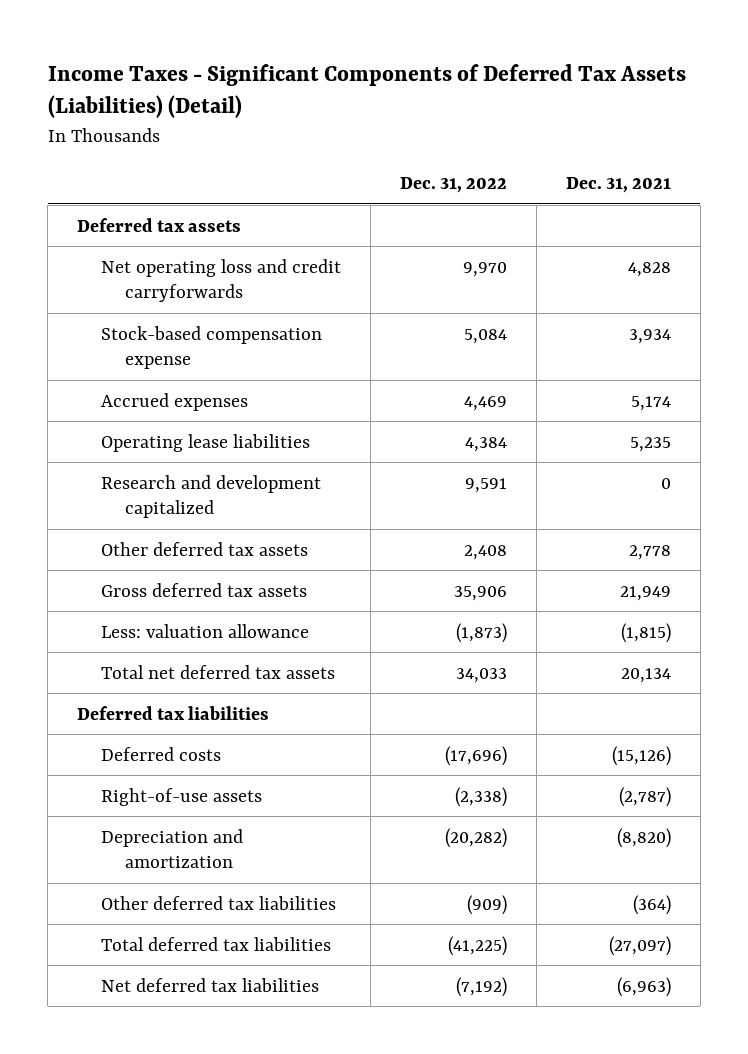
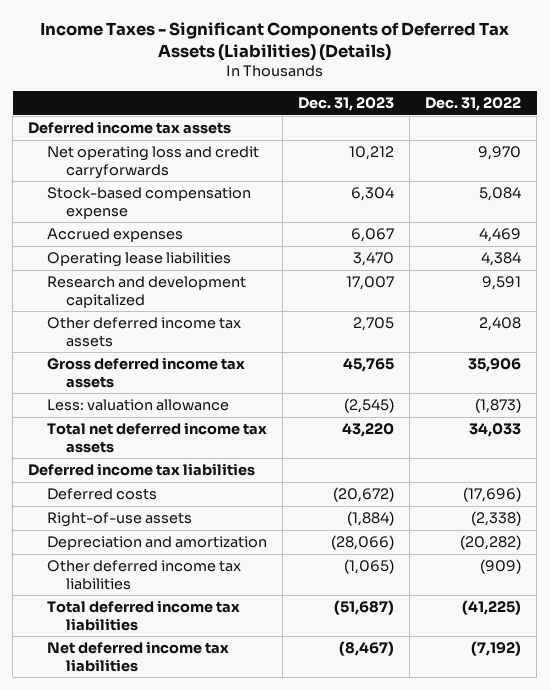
[47,63,686,119] Income Taxes - Significant Components of Deferred Tax Assets (Liabilities) (Detail) -> [39,21,509,62] Income Taxes - Significant Components of Deferred Tax Assets (Liabilities) (Details)
[565,177,671,194] Dec. 31, 2021 -> none
none -> [298,96,395,111] Dec. 31, 2023
[77,217,242,232] Deferred tax assets -> [28,121,232,135] Deferred income tax assets
[101,541,309,556] Other deferred tax assets -> [47,317,242,347] Other deferred income tax assets
[101,582,308,597] Gross deferred tax assets -> [47,357,246,388] Gross deferred income tax assets
[101,664,336,679] Total net deferred tax assets -> [47,422,268,453] Total net deferred income tax assets
[77,705,270,720] Deferred tax liabilities -> [28,463,256,477] Deferred income tax liabilities
[101,895,337,910] Other deferred tax liabilities -> [47,560,242,590] Other deferred income tax liabilities
[101,936,332,951] Total deferred tax liabilities -> [47,600,241,631] Total deferred income tax liabilities
[101,977,320,992] Net deferred tax liabilities -> [47,641,230,672] Net deferred income tax liabilities

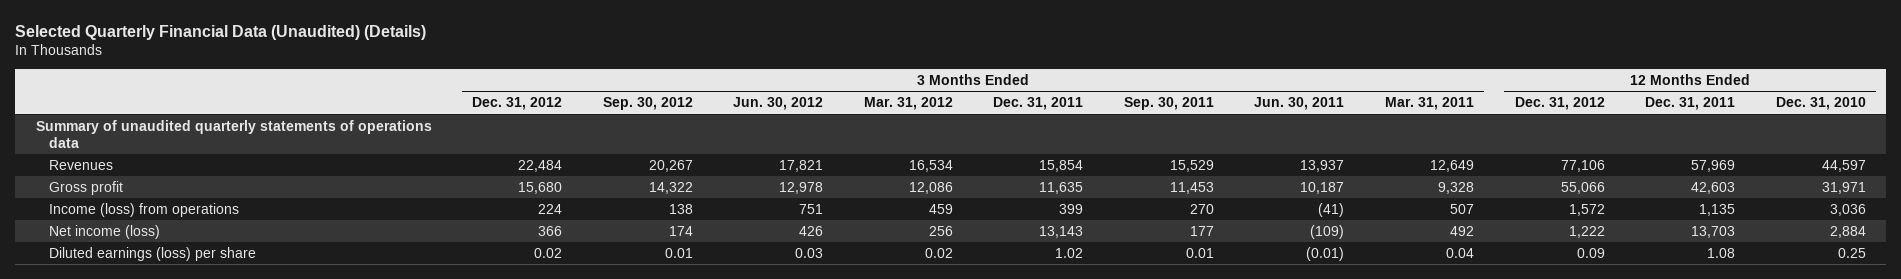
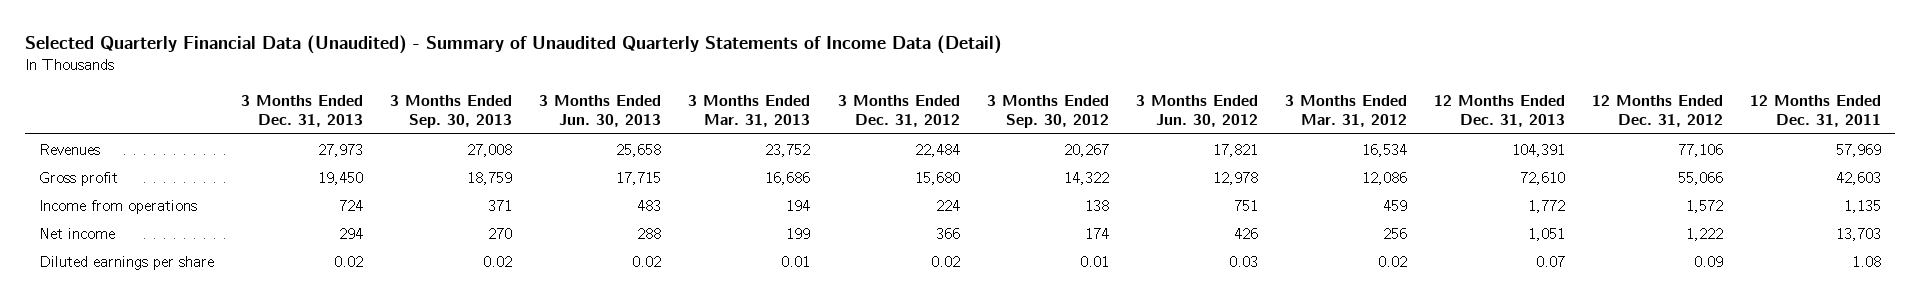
[15,24,427,40] Selected Quarterly Financial Data (Unaudited) (Details) -> [25,35,1003,55] Selected Quarterly Financial Data (Unaudited) - Summary of Unaudited Quarterly Statements of Income Data (Detail)
[993,97,1084,111] Dec. 31, 2011 -> none
[1123,97,1214,111] Sep. 30, 2011 -> none
[1254,97,1345,111] Jun. 30, 2011 -> none
[1385,97,1475,111] Mar. 31, 2011 -> none
[1775,97,1866,111] Dec. 31, 2010 -> none
none -> [240,94,363,128] 3 Months Ended Dec. 31, 2013
none -> [390,94,513,129] 3 Months Ended Sep. 30, 2013
none -> [539,94,662,128] 3 Months Ended Jun. 30, 2013
none -> [688,94,811,128] 3 Months Ended Mar. 31, 2013
none -> [1434,94,1566,128] 12 Months Ended Dec. 31, 2013
[35,119,432,148] Summary of unaudited quarterly statements of operations data -> none
[49,202,240,217] Income (loss) from operations -> [38,199,197,214] Income from operations
[49,224,161,239] Net income (loss) -> [38,227,115,239] Net income
[49,246,257,261] Diluted earnings (loss) per share -> [38,255,214,270] Diluted earnings per share

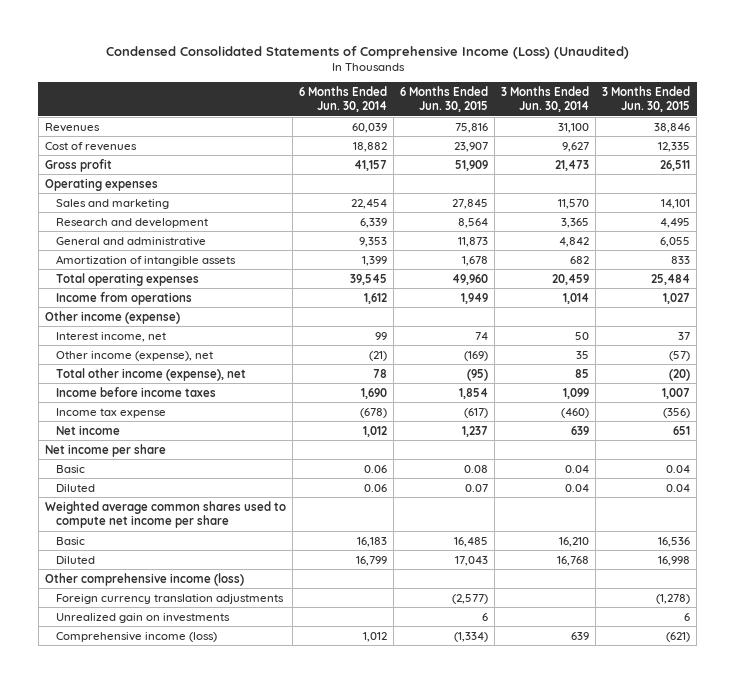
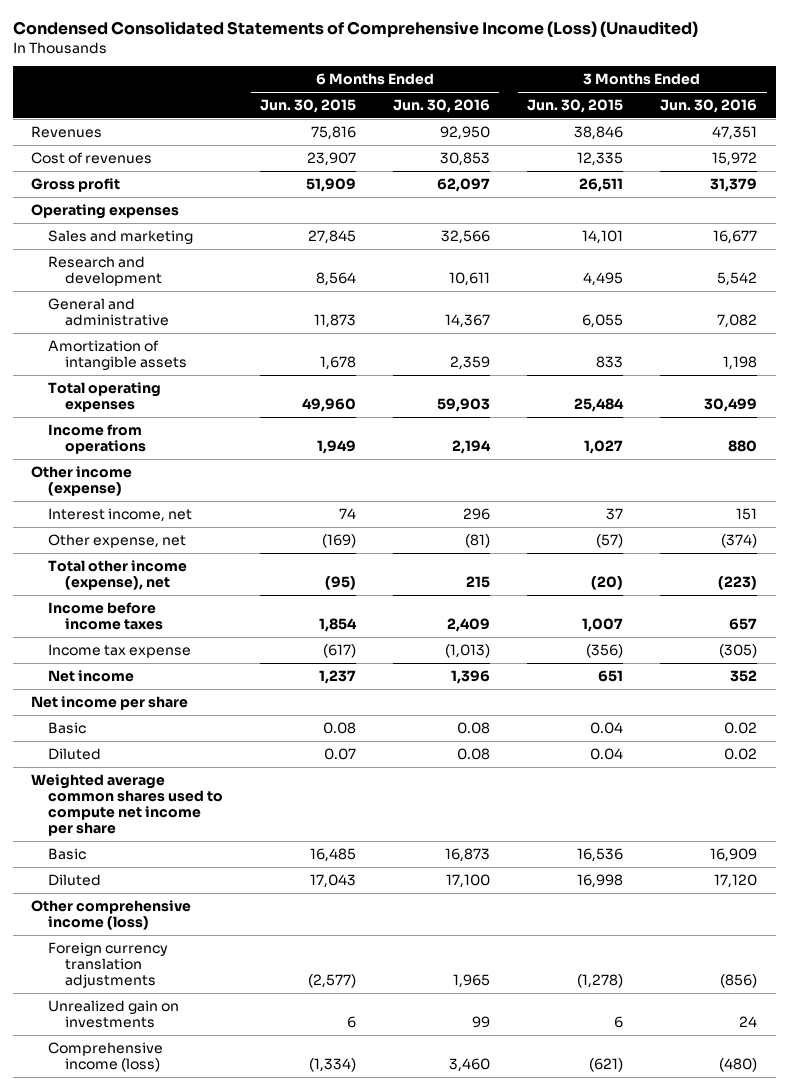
[298,85,387,113] 6 Months Ended Jun. 30, 2014 -> none
[501,85,590,113] 3 Months Ended Jun. 30, 2014 -> none
none -> [393,99,491,114] Jun. 30, 2016
none -> [660,99,758,114] Jun. 30, 2016
[55,350,213,361] Other income (expense), net -> [47,533,186,548] Other expense, net

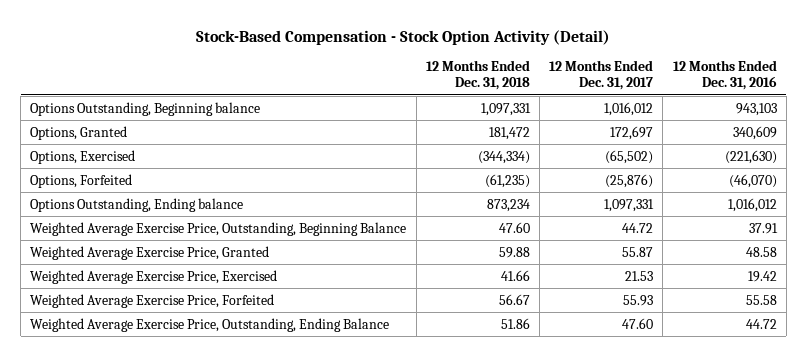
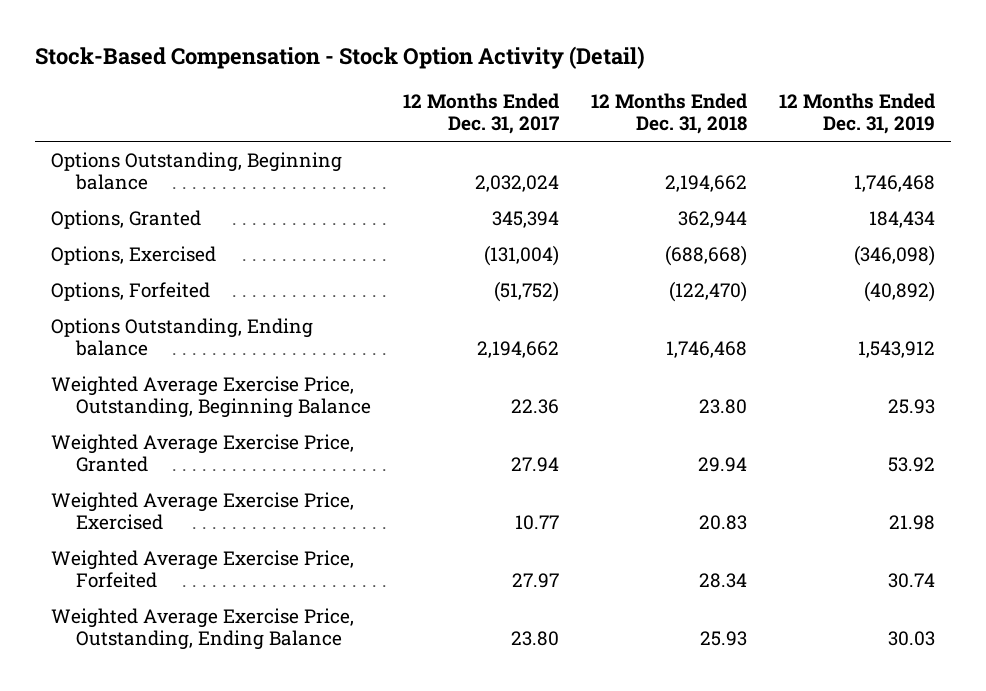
[672,60,777,91] 12 Months Ended Dec. 31, 2016 -> none
none -> [779,93,936,135] 12 Months Ended Dec. 31, 2019
[480,102,531,116] 1,097,331 -> [664,174,747,192] 2,194,662
[604,101,654,116] 1,016,012 -> [474,174,559,192] 2,032,024
[488,126,530,140] 181,472 -> [677,210,747,228] 362,944
[610,125,654,140] 172,697 -> [491,210,559,228] 345,394
[477,150,530,164] (344,334) -> [664,244,747,266] (688,668)
[605,149,654,164] (65,502) -> [483,244,559,266] (131,004)
[484,173,530,188] (61,235) -> [668,280,747,302] (122,470)
[605,173,654,188] (25,876) -> [493,280,559,302] (51,752)
[486,198,530,212] 873,234 -> [665,340,747,358] 1,746,468
[604,198,655,212] 1,097,331 -> [476,340,559,358] 2,194,662
[498,221,530,233] 47.60 -> [698,398,747,414] 23.80
[622,222,654,233] 44.72 -> [510,398,559,414] 22.36
[498,246,530,258] 59.88 -> [697,456,747,472] 29.94
[622,246,654,257] 55.87 -> [510,456,559,472] 27.94
[500,269,530,281] 41.66 -> [698,514,747,530] 20.83
[625,270,654,281] 21.53 -> [514,514,559,530] 10.77
[498,293,530,305] 56.67 -> [698,572,747,588] 28.34
[623,294,654,306] 55.93 -> [511,572,559,588] 27.97
[500,317,530,329] 51.86 -> [699,630,747,646] 25.93
[622,317,654,329] 47.60 -> [510,630,559,646] 23.80

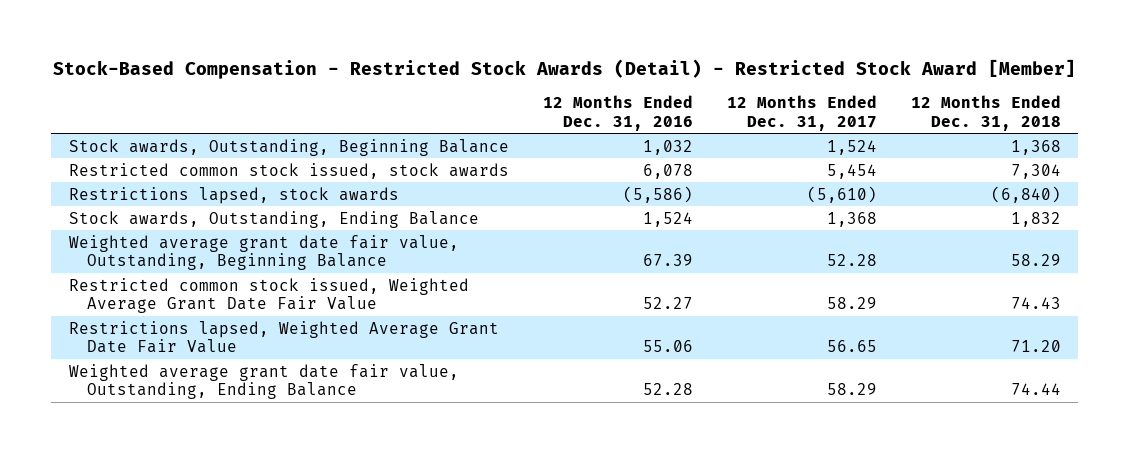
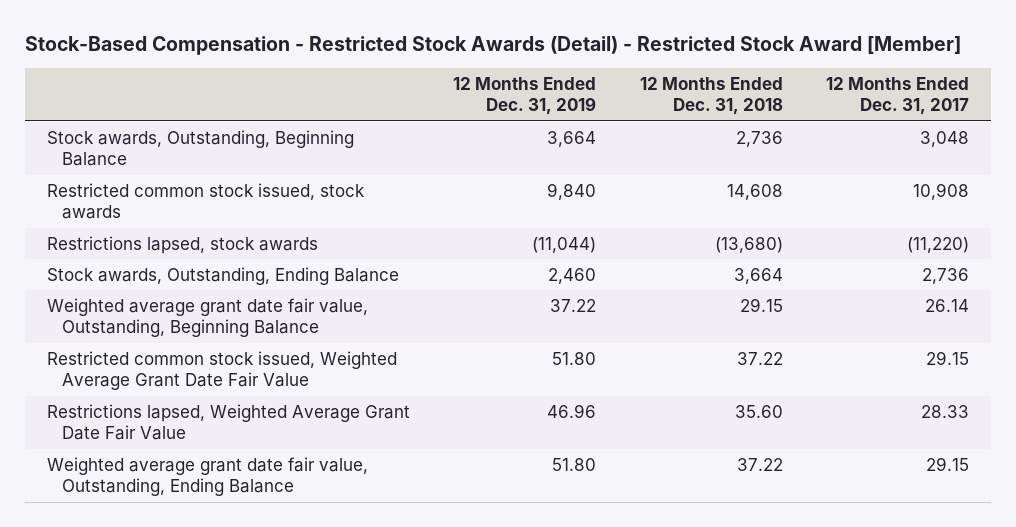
[542,95,693,131] 12 Months Ended Dec. 31, 2016 -> none
none -> [453,76,597,116] 12 Months Ended Dec. 31, 2019
[827,139,878,155] 1,524 -> [920,130,970,147] 3,048
[1011,139,1062,155] 1,368 -> [735,130,783,147] 2,736
[827,163,878,179] 5,454 -> [913,182,970,200] 10,908
[1011,163,1062,179] 7,304 -> [726,183,783,200] 14,608
[807,185,878,203] (5,610) -> [907,236,970,253] (11,220)
[991,185,1062,203] (6,840) -> [714,236,783,253] (13,680)
[827,211,878,227] 1,368 -> [922,267,970,284] 2,736
[1011,211,1062,227] 1,832 -> [733,267,783,284] 3,664
[827,253,878,266] 52.28 -> [925,298,970,312] 26.14
[1011,253,1062,266] 58.29 -> [739,297,783,312] 29.15
[827,296,878,309] 58.29 -> [926,350,970,365] 29.15
[1011,296,1062,309] 74.43 -> [736,351,783,365] 37.22
[827,339,878,352] 56.65 -> [921,404,970,418] 28.33
[1011,339,1062,352] 71.20 -> [734,404,783,418] 35.60
[827,382,878,395] 58.29 -> [926,456,970,471] 29.15
[1011,382,1062,395] 74.44 -> [736,457,783,471] 37.22

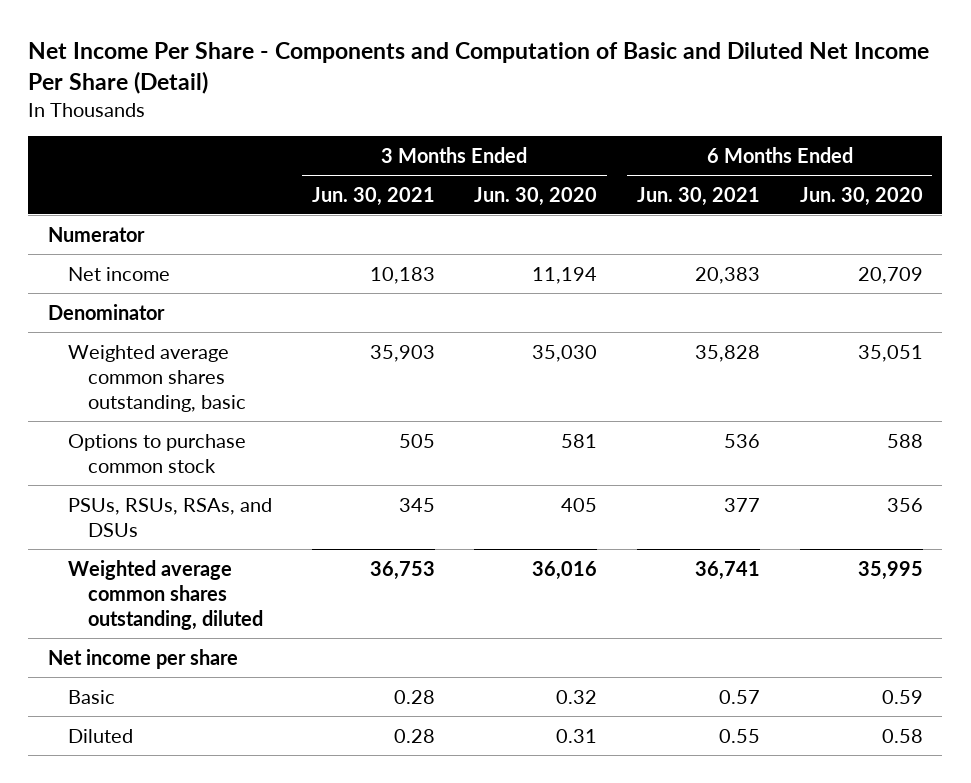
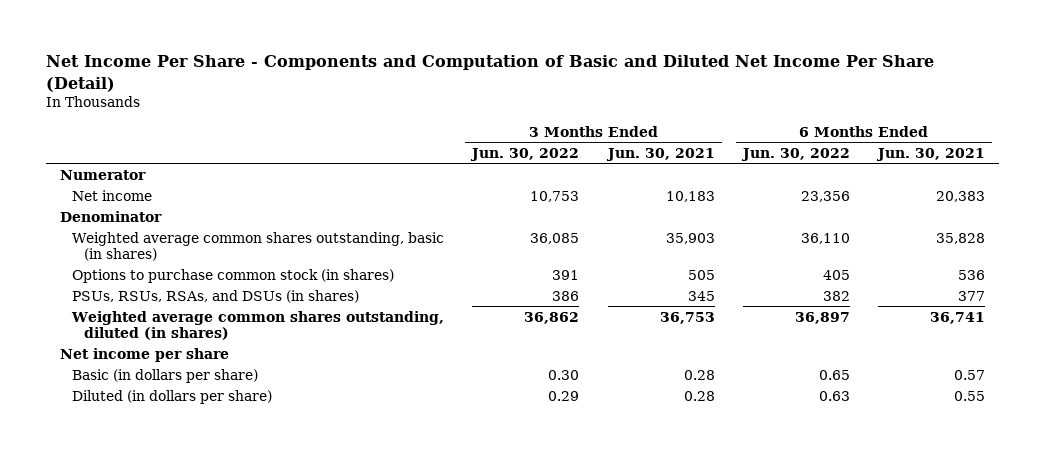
[474,186,598,206] Jun. 30, 2020 -> none
[799,186,923,206] Jun. 30, 2020 -> none
none -> [470,147,580,161] Jun. 30, 2022
none -> [740,147,850,161] Jun. 30, 2022
[68,344,246,412] Weighted average common shares outstanding, basic -> [72,231,445,261] Weighted average common shares outstanding, basic (in shares)
[68,433,247,473] Options to purchase common stock -> [72,268,395,283] Options to purchase common stock (in shares)
[68,497,273,537] PSUs, RSUs, RSAs, and DSUs -> [72,289,360,303] PSUs, RSUs, RSAs, and DSUs (in shares)
[68,559,263,630] Weighted average common shares outstanding, diluted -> [71,310,445,340] Weighted average common shares outstanding, diluted (in shares)
[68,689,116,704] Basic -> [72,368,259,383] Basic (in dollars per share)
[68,728,134,743] Diluted -> [72,389,273,404] Diluted (in dollars per share)

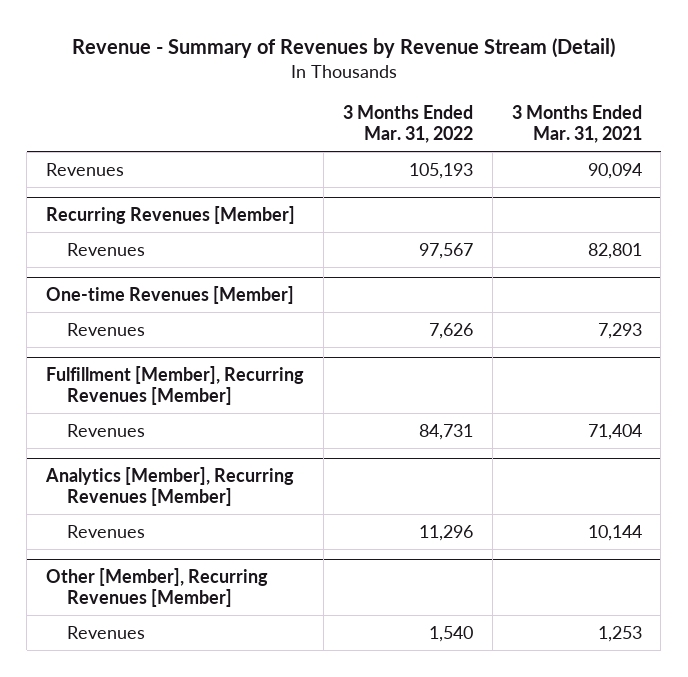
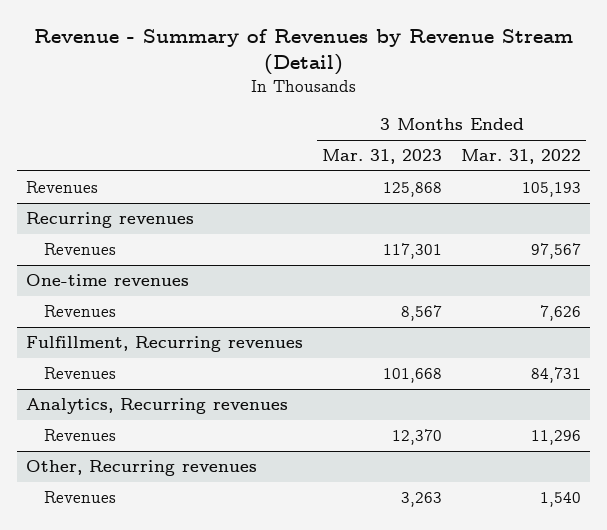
[511,105,642,144] 3 Months Ended Mar. 31, 2021 -> none
none -> [322,149,443,165] Mar. 31, 2023
[46,206,296,225] Recurring Revenues [Member] -> [26,212,195,229] Recurring revenues
[46,286,295,305] One-time Revenues [Member] -> [26,274,190,287] One-time revenues
[46,366,305,406] Fulfillment [Member], Recurring Revenues [Member] -> [26,336,304,353] Fulfillment, Recurring revenues
[45,467,295,507] Analytics [Member], Recurring Revenues [Member] -> [26,398,289,415] Analytics, Recurring revenues
[46,568,269,608] Other [Member], Recurring Revenues [Member] -> [26,460,258,477] Other, Recurring revenues

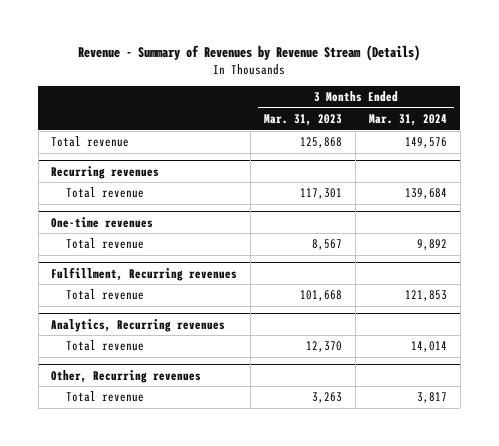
[33,29,573,76] Revenue - Summary of Revenues by Revenue Stream (Detail) -> [78,45,421,62] Revenue - Summary of Revenues by Revenue Stream (Details)
[460,149,581,165] Mar. 31, 2022 -> none
none -> [369,113,448,126] Mar. 31, 2024
[26,181,99,194] Revenues -> [51,136,130,148] Total revenue
[44,243,117,256] Revenues -> [66,187,145,199] Total revenue
[44,305,117,318] Revenues -> [66,238,145,250] Total revenue
[44,367,117,380] Revenues -> [66,289,145,301] Total revenue
[44,429,117,442] Revenues -> [66,340,145,352] Total revenue
[44,491,117,504] Revenues -> [66,391,145,403] Total revenue

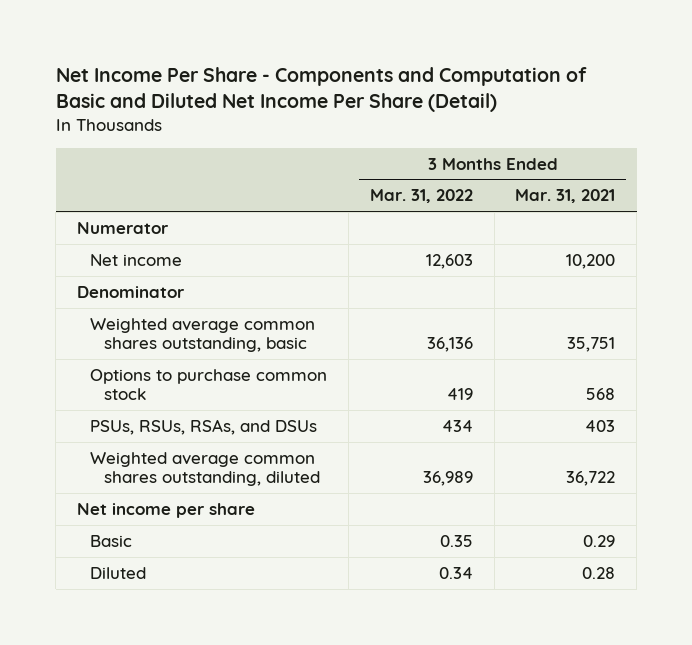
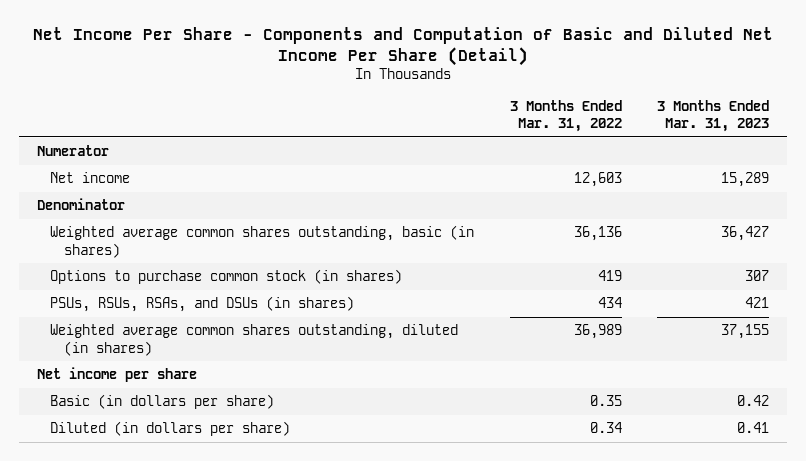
[515,189,616,204] Mar. 31, 2021 -> none
none -> [657,99,770,132] 3 Months Ended Mar. 31, 2023
[90,317,316,353] Weighted average common shares outstanding, basic -> [50,225,475,258] Weighted average common shares outstanding, basic (in shares)
[90,368,328,401] Options to purchase common stock -> [50,269,403,285] Options to purchase common stock (in shares)
[90,418,318,435] PSUs, RSUs, RSAs, and DSUs -> [50,296,355,313] PSUs, RSUs, RSAs, and DSUs (in shares)
[90,451,320,487] Weighted average common shares outstanding, diluted -> [50,324,459,356] Weighted average common shares outstanding, diluted (in shares)
[90,534,133,547] Basic -> [50,394,275,410] Basic (in dollars per share)
[90,566,147,579] Diluted -> [50,421,291,437] Diluted (in dollars per share)

